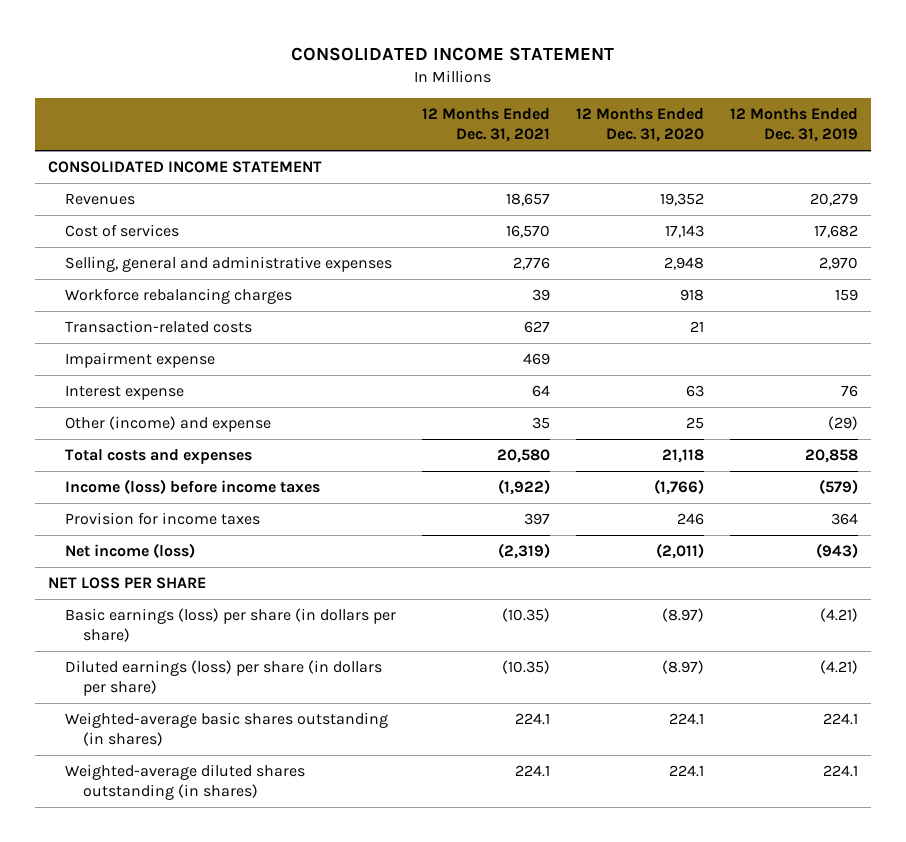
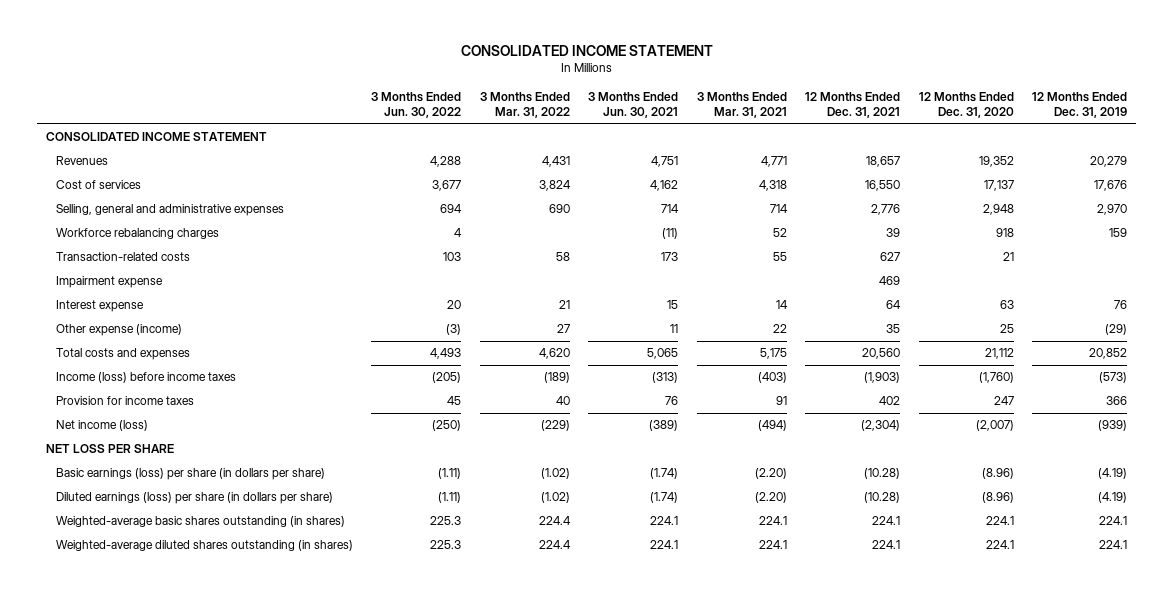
none -> [371,91,462,119] 3 Months Ended Jun. 30, 2022
none -> [479,91,570,119] 3 Months Ended Mar. 31, 2022
none -> [588,91,679,119] 3 Months Ended Jun. 30, 2021
none -> [696,91,787,119] 3 Months Ended Mar. 31, 2021
[506,225,551,239] 16,570 -> [865,180,901,192] 16,550
[665,225,705,239] 17,143 -> [983,180,1014,192] 17,137
[813,225,858,239] 17,682 -> [1094,180,1128,192] 17,676
[65,416,272,433] Other (income) and expense -> [55,324,182,337] Other expense (income)
[497,449,551,464] 20,580 -> [862,348,901,360] 20,560
[662,449,705,464] 21,118 -> [984,348,1014,360] 21,112
[804,449,858,464] 20,858 -> [1089,348,1128,360] 20,852
[498,479,551,496] (1,922) -> [864,372,901,384] (1,903)
[654,479,705,496] (1,766) -> [978,372,1014,384] (1,760)
[818,479,858,495] (579) -> [1099,372,1128,384] (573)
[524,513,551,526] 397 -> [879,396,901,406] 402
[677,513,705,526] 246 -> [993,396,1014,406] 247
[830,513,858,526] 364 -> [1106,396,1128,406] 366
[498,543,551,560] (2,319) -> [861,420,901,432] (2,304)
[656,543,705,560] (2,011) -> [975,420,1014,432] (2,007)
[815,543,858,559] (943) -> [1098,420,1128,432] (939)
[502,608,551,623] (10.35) -> [864,468,901,480] (10.28)
[662,608,705,623] (8.97) -> [981,468,1014,480] (8.96)
[819,608,858,623] (4.21) -> [1098,468,1128,480] (4.19)
[502,660,551,675] (10.35) -> [864,492,901,504] (10.28)
[662,660,705,675] (8.97) -> [981,492,1014,504] (8.96)
[819,660,858,675] (4.21) -> [1098,492,1128,504] (4.19)

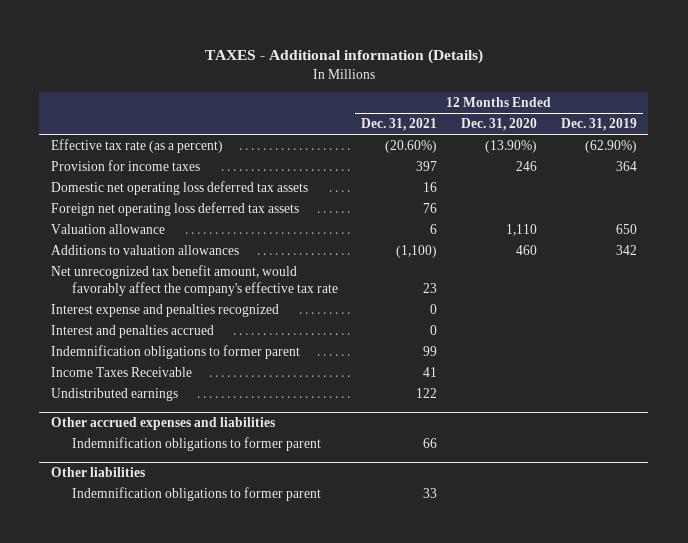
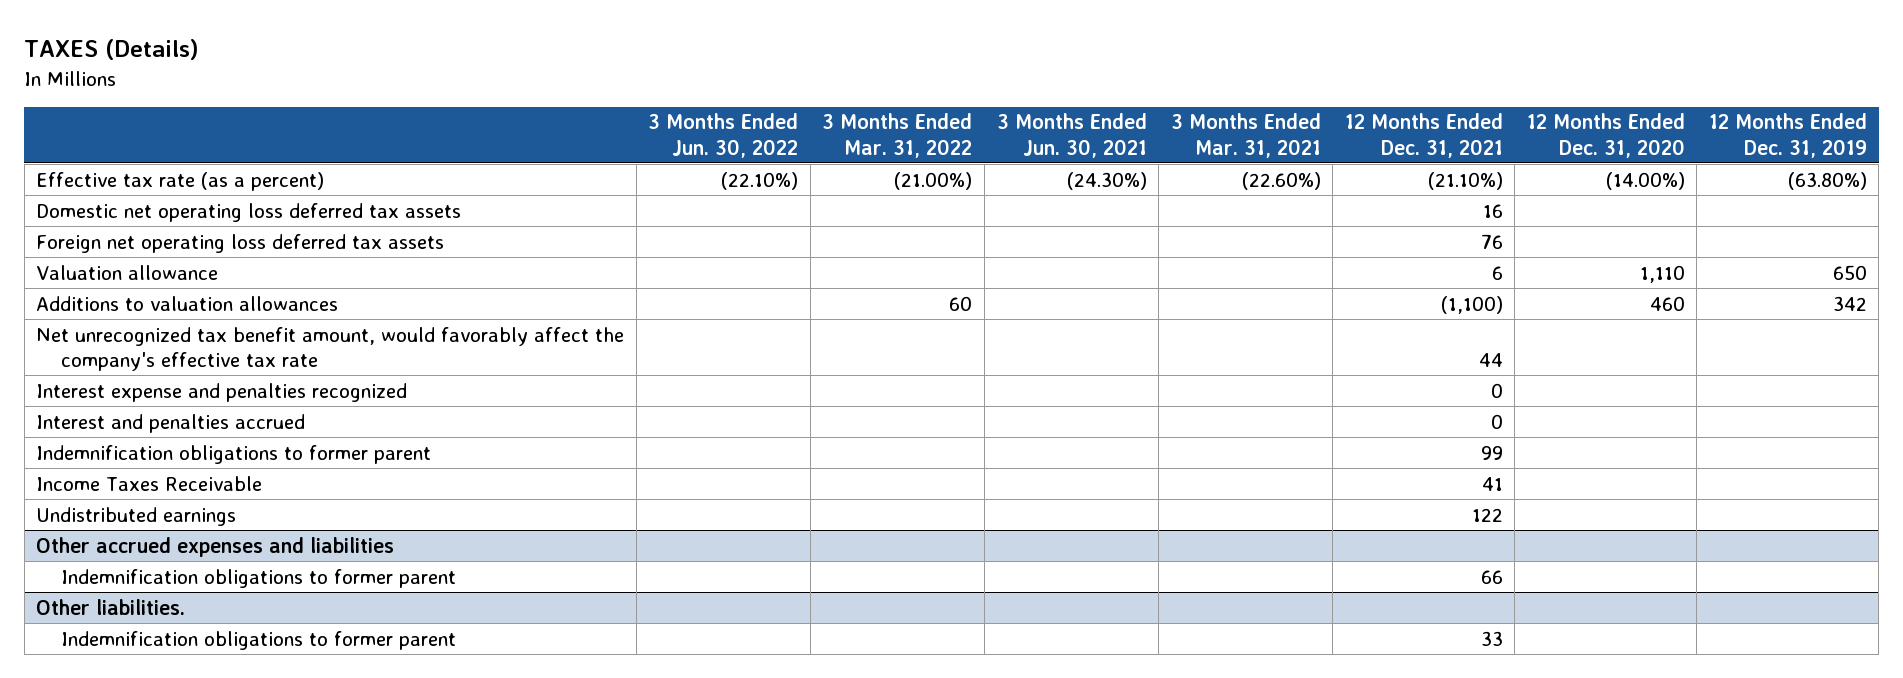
[204,49,483,65] TAXES - Additional information (Details) -> [24,39,200,61] TAXES (Details)
none -> [648,113,799,158] 3 Months Ended Jun. 30, 2022
none -> [822,113,973,158] 3 Months Ended Mar. 31, 2022
none -> [996,113,1147,158] 3 Months Ended Jun. 30, 2021
none -> [1170,113,1321,158] 3 Months Ended Mar. 31, 2021
[50,159,200,171] Provision for income taxes -> none
[385,139,438,153] (20.60%) -> [1427,171,1503,190] (21.10%)
[485,139,538,153] (13.90%) -> [1605,171,1685,190] (14.00%)
[584,139,637,153] (62.90%) -> [1787,171,1867,190] (63.80%)
[423,282,438,293] 23 -> [1478,352,1503,367] 44
[50,467,145,478] Other liabilities -> [36,598,186,615] Other liabilities.

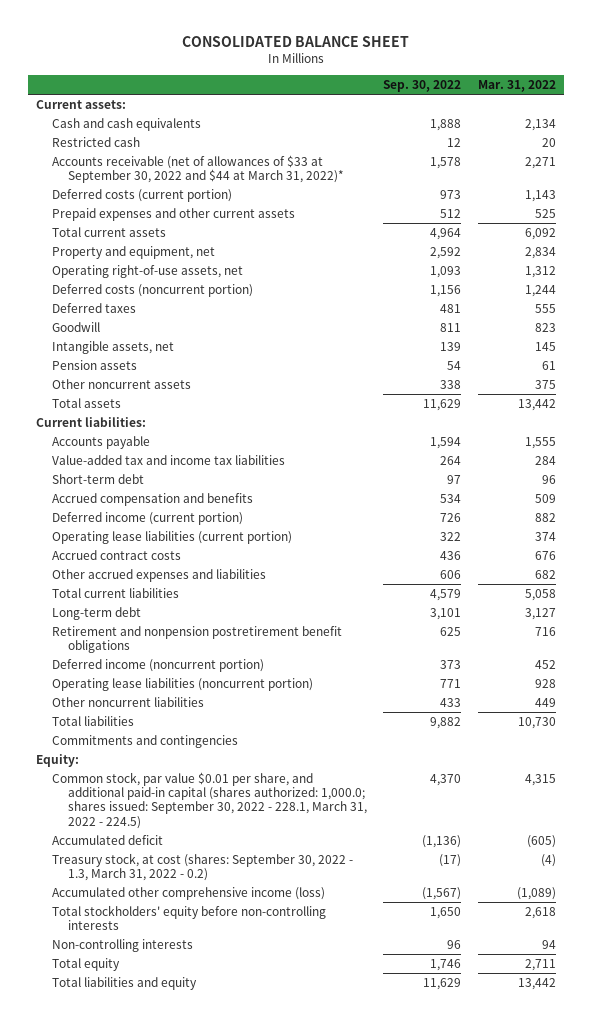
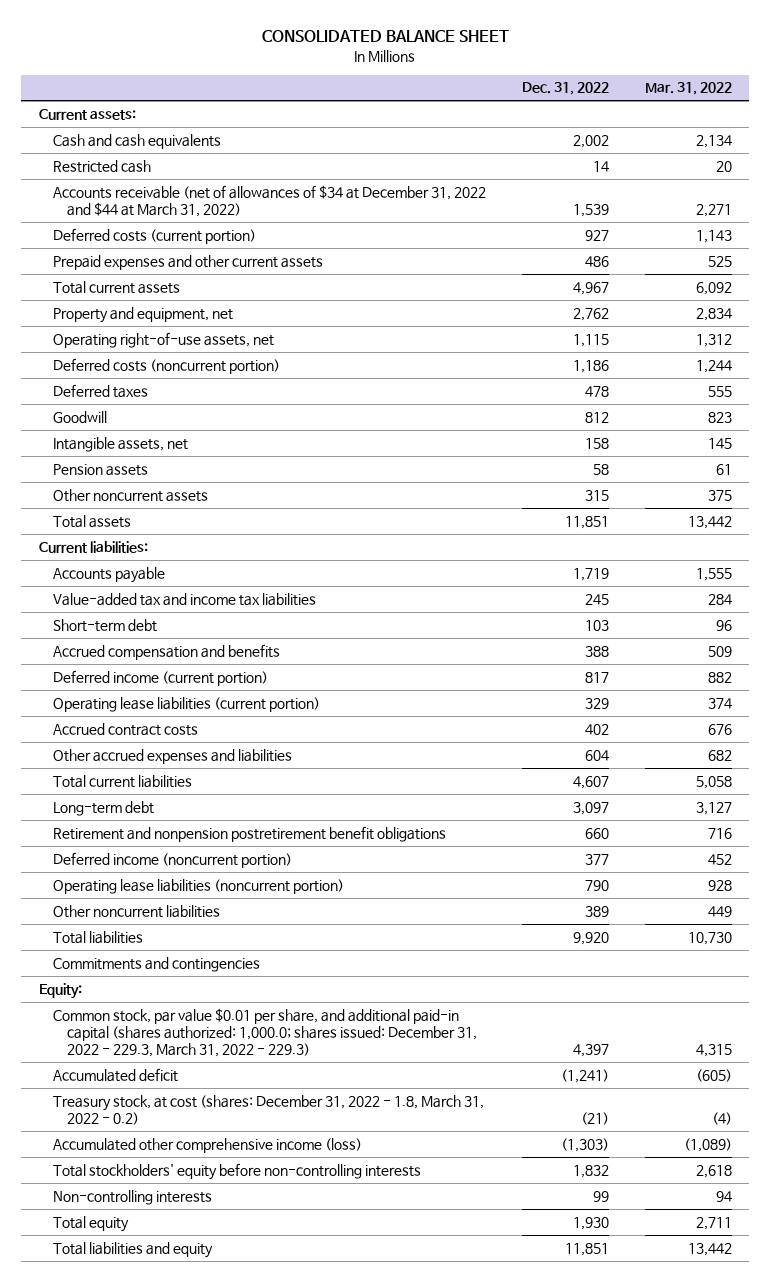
[383,80,462,93] Sep. 30, 2022 -> none
none -> [521,82,609,96] Dec. 31, 2022
[52,154,344,184] Accounts receivable (net of allowances of $33 at September 30, 2022 and $44 at March 31, 2022)* -> [53,184,487,217] Accounts receivable (net of allowances of $34 at December 31, 2022 and $44 at March 31, 2022)
[52,771,367,829] Common stock, par value $0.01 per share, and additional paid-in capital (shares authorized: 1,000.0; shares issued: September 30, 2022 - 228.1, March 31, 2022 - 224.5) -> [53,1007,478,1057] Common stock, par value $0.01 per share, and additional paid-in capital (shares authorized: 1,000.0; shares issued: December 31, 2022 - 229.3, March 31, 2022 - 229.3)
[52,852,354,882] Treasury stock, at cost (shares: September 30, 2022 - 1.3, March 31, 2022 - 0.2) -> [53,1094,485,1125] Treasury stock, at cost (shares: December 31, 2022 - 1.8, March 31, 2022 - 0.2)

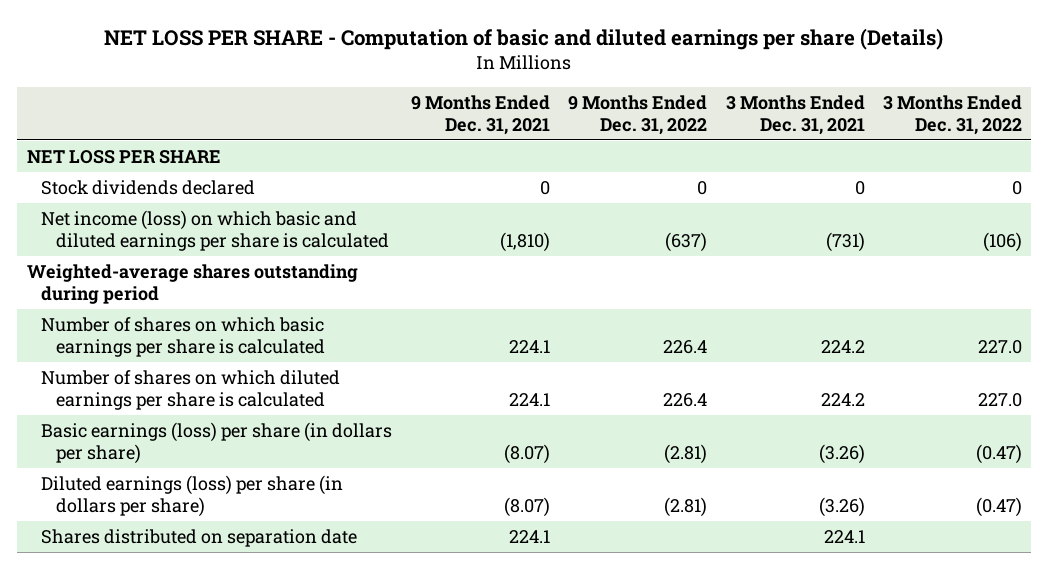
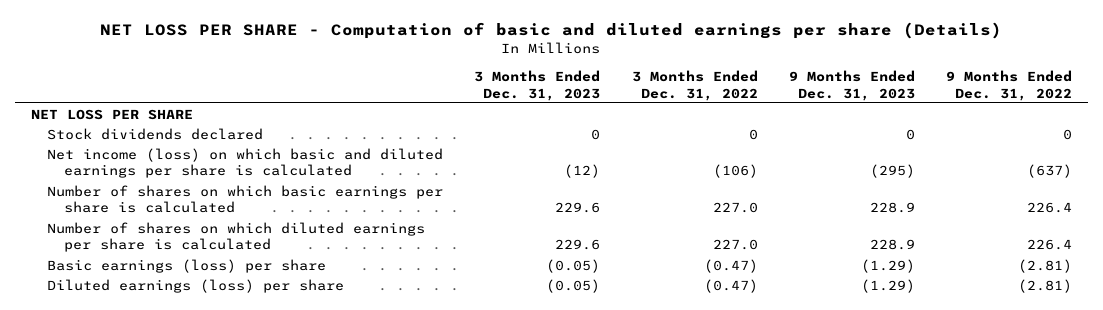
[410,94,550,135] 9 Months Ended Dec. 31, 2021 -> none
[725,94,865,135] 3 Months Ended Dec. 31, 2021 -> none
none -> [474,69,601,101] 3 Months Ended Dec. 31, 2023
none -> [789,69,916,101] 9 Months Ended Dec. 31, 2023
[26,263,358,304] Weighted-average shares outstanding during period -> none
[41,528,358,547] Shares distributed on separation date -> none
[41,421,393,464] Basic earnings (loss) per share (in dollars per share) -> [47,258,327,273] Basic earnings (loss) per share
[41,474,344,517] Diluted earnings (loss) per share (in dollars per share) -> [47,278,345,293] Diluted earnings (loss) per share

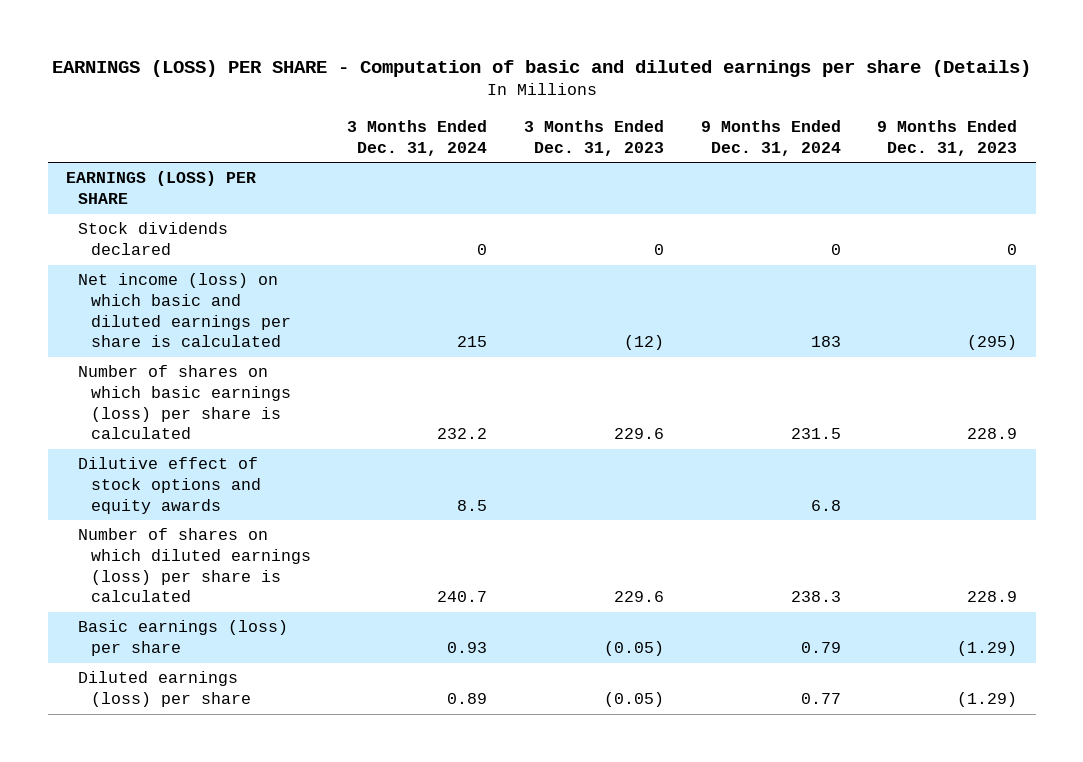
[100,22,1003,40] NET LOSS PER SHARE - Computation of basic and diluted earnings per share (Details) -> [51,60,1031,78] EARNINGS (LOSS) PER SHARE - Computation of basic and diluted earnings per share (Details)
[631,69,758,101] 3 Months Ended Dec. 31, 2022 -> none
[946,69,1073,101] 9 Months Ended Dec. 31, 2022 -> none
none -> [347,120,488,156] 3 Months Ended Dec. 31, 2024
none -> [700,120,841,156] 9 Months Ended Dec. 31, 2024
[30,108,193,120] NET LOSS PER SHARE -> [66,171,257,205] EARNINGS (LOSS) PER SHARE
[47,184,444,214] Number of shares on which basic earnings per share is calculated -> [78,365,291,440] Number of shares on which basic earnings (loss) per share is calculated
none -> [78,457,261,514] Dilutive effect of stock options and equity awards
[47,221,426,253] Number of shares on which diluted earnings per share is calculated -> [78,528,311,603] Number of shares on which diluted earnings (loss) per share is calculated

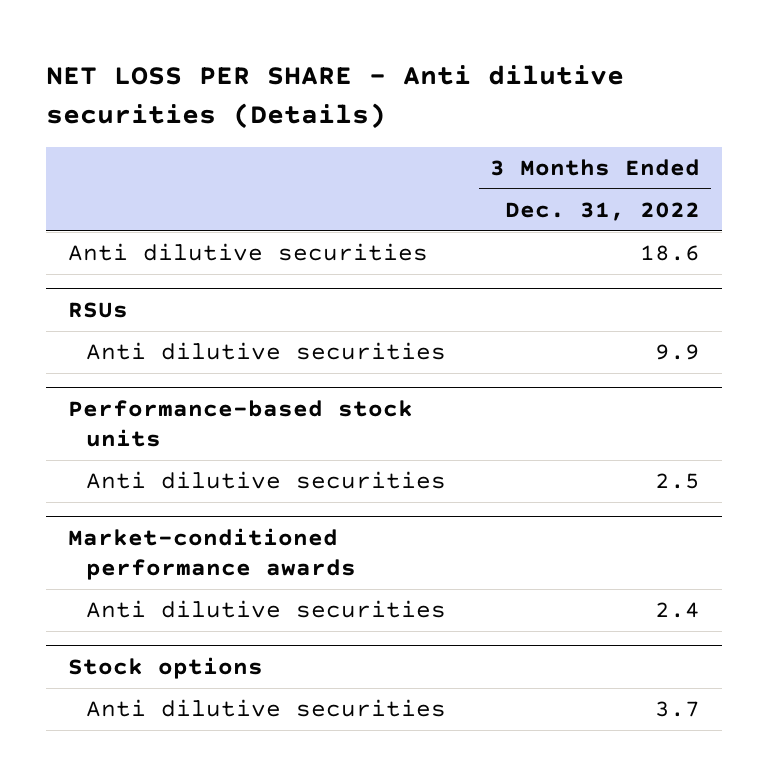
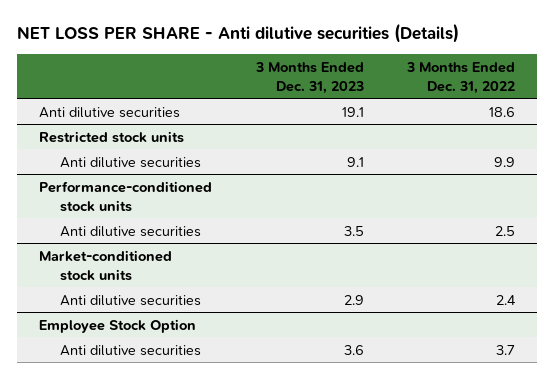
none -> [254,61,364,94] 3 Months Ended Dec. 31, 2023
[68,302,129,319] RSUs -> [38,130,184,143] Restricted stock units
[68,400,414,448] Performance-based stock units -> [38,180,212,212] Performance-conditioned stock units
[68,528,357,581] Market-conditioned performance awards -> [38,249,172,281] Market-conditioned stock units
[68,657,264,680] Stock options -> [38,318,196,333] Employee Stock Option

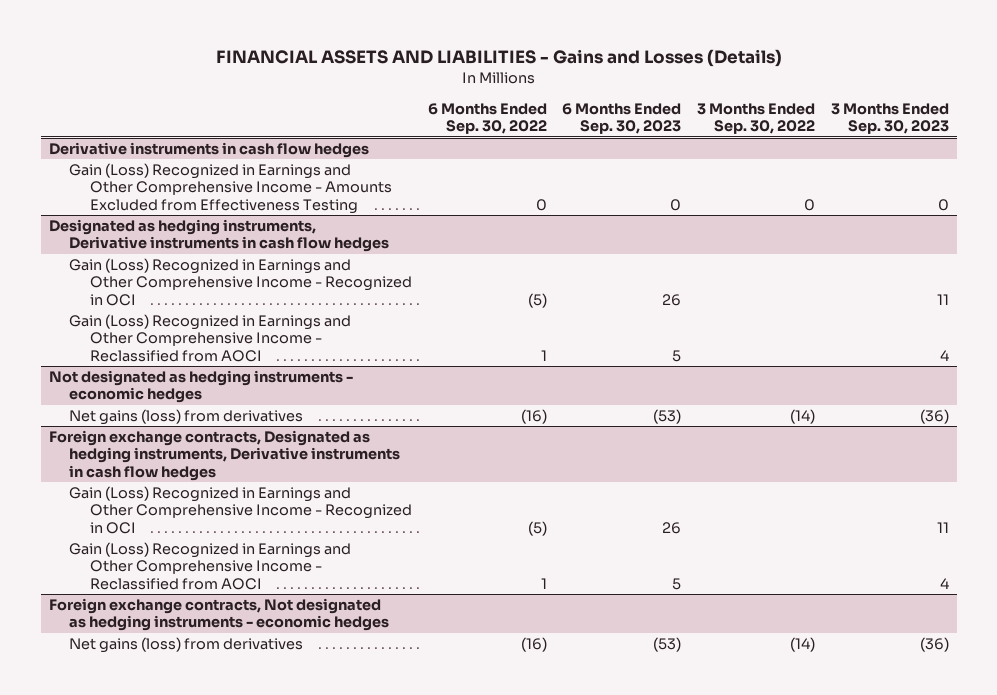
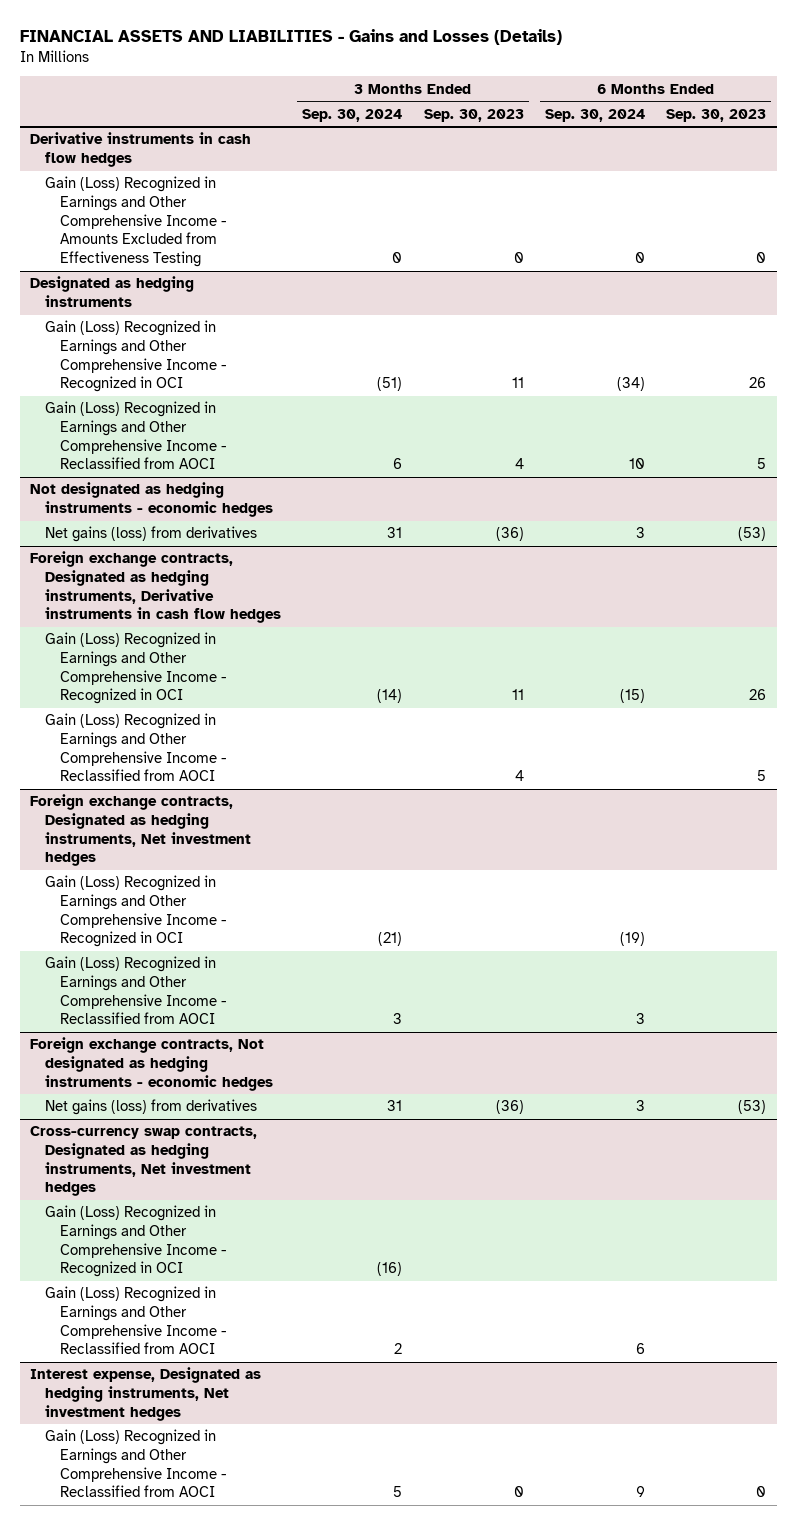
[427,102,547,135] 6 Months Ended Sep. 30, 2022 -> none
[697,102,816,135] 3 Months Ended Sep. 30, 2022 -> none
none -> [302,108,403,122] Sep. 30, 2024
none -> [544,108,645,122] Sep. 30, 2024
[48,219,390,253] Designated as hedging instruments, Derivative instruments in cash flow hedges -> none
none -> [30,276,195,308] Designated as hedging instruments
none -> [30,794,252,867] Foreign exchange contracts, Designated as hedging instruments, Net investment hedges
none -> [45,875,227,948] Gain (Loss) Recognized in Earnings and Other Comprehensive Income - Recognized in OCI
none -> [45,956,227,1025] Gain (Loss) Recognized in Earnings and Other Comprehensive Income - Reclassified from AOCI
none -> [30,1126,258,1197] Cross-currency swap contracts, Designated as hedging instruments, Net investment hedges
none -> [45,1205,227,1278] Gain (Loss) Recognized in Earnings and Other Comprehensive Income - Recognized in OCI
none -> [45,1286,227,1355] Gain (Loss) Recognized in Earnings and Other Comprehensive Income - Reclassified from AOCI
none -> [30,1367,262,1421] Interest expense, Designated as hedging instruments, Net investment hedges
none -> [45,1429,227,1498] Gain (Loss) Recognized in Earnings and Other Comprehensive Income - Reclassified from AOCI

